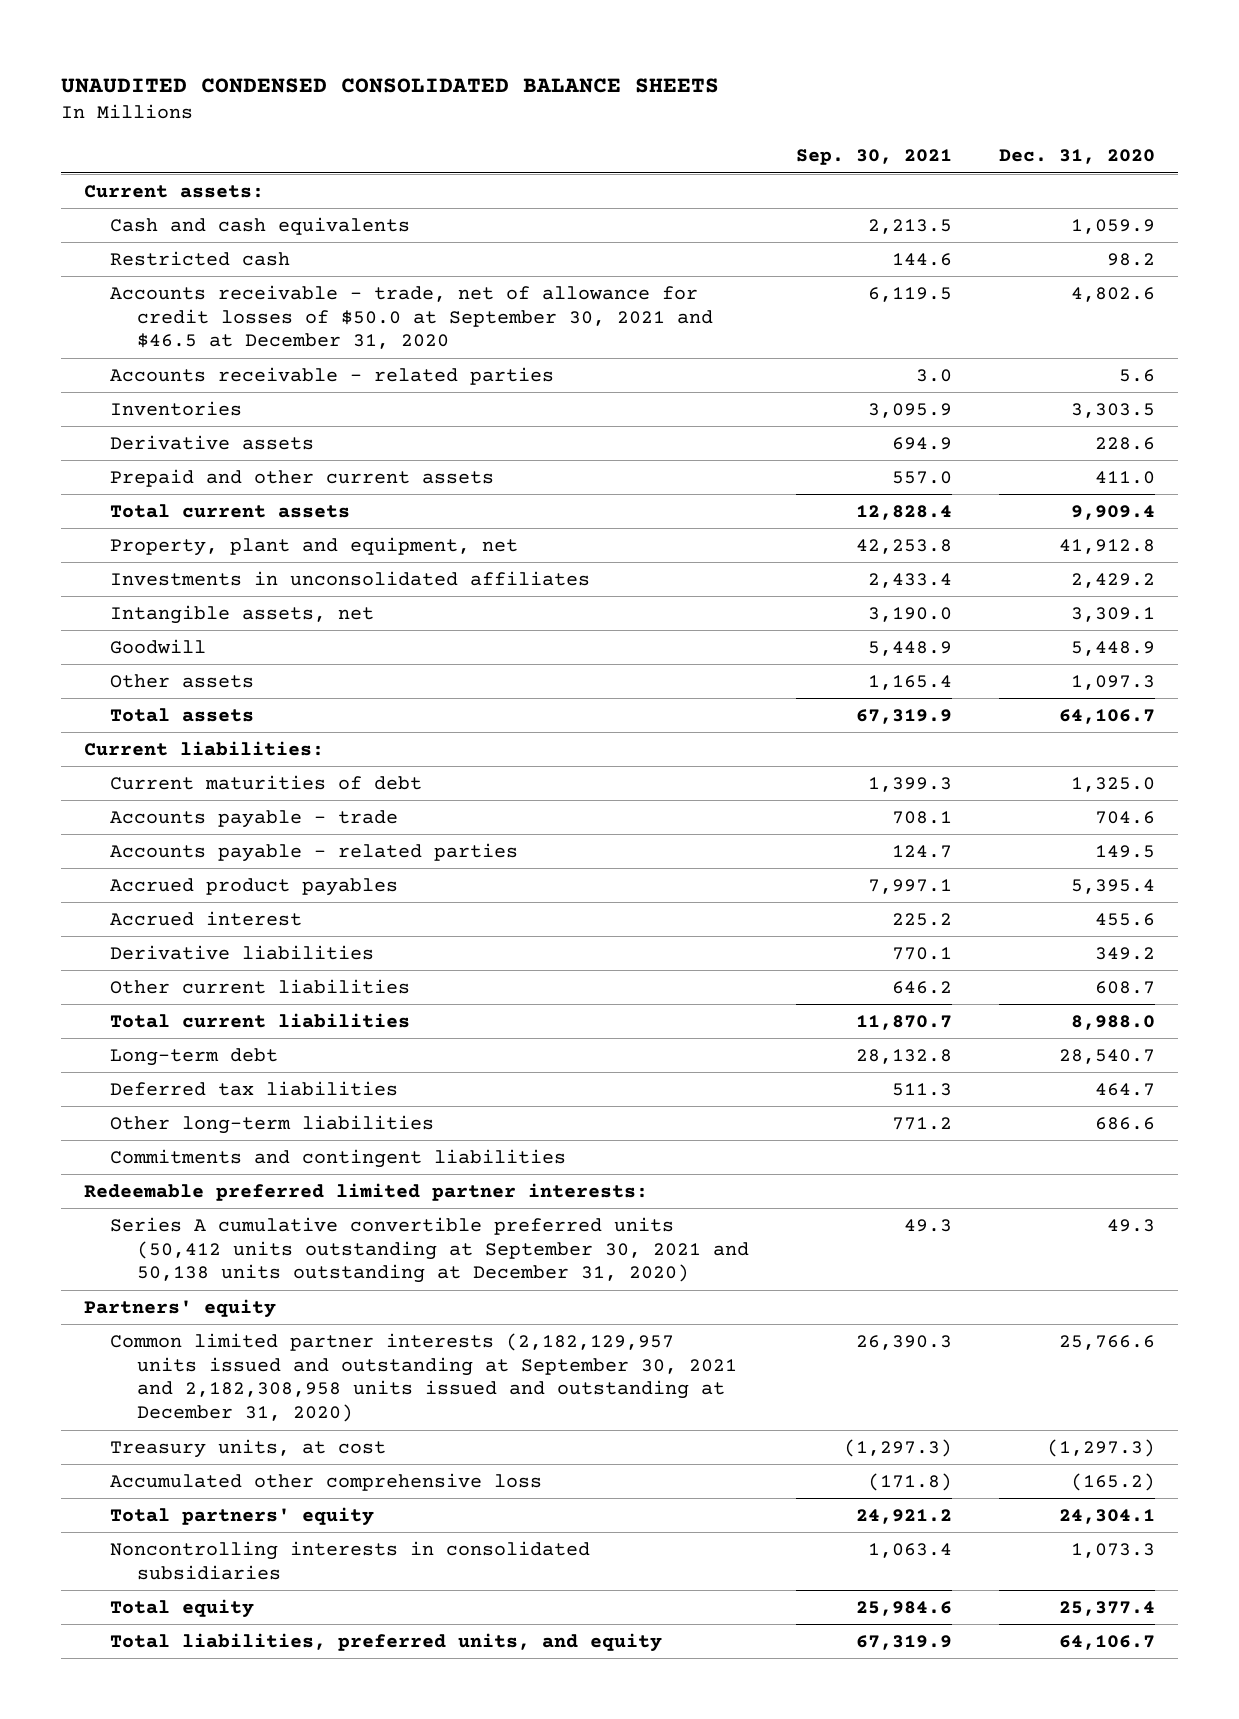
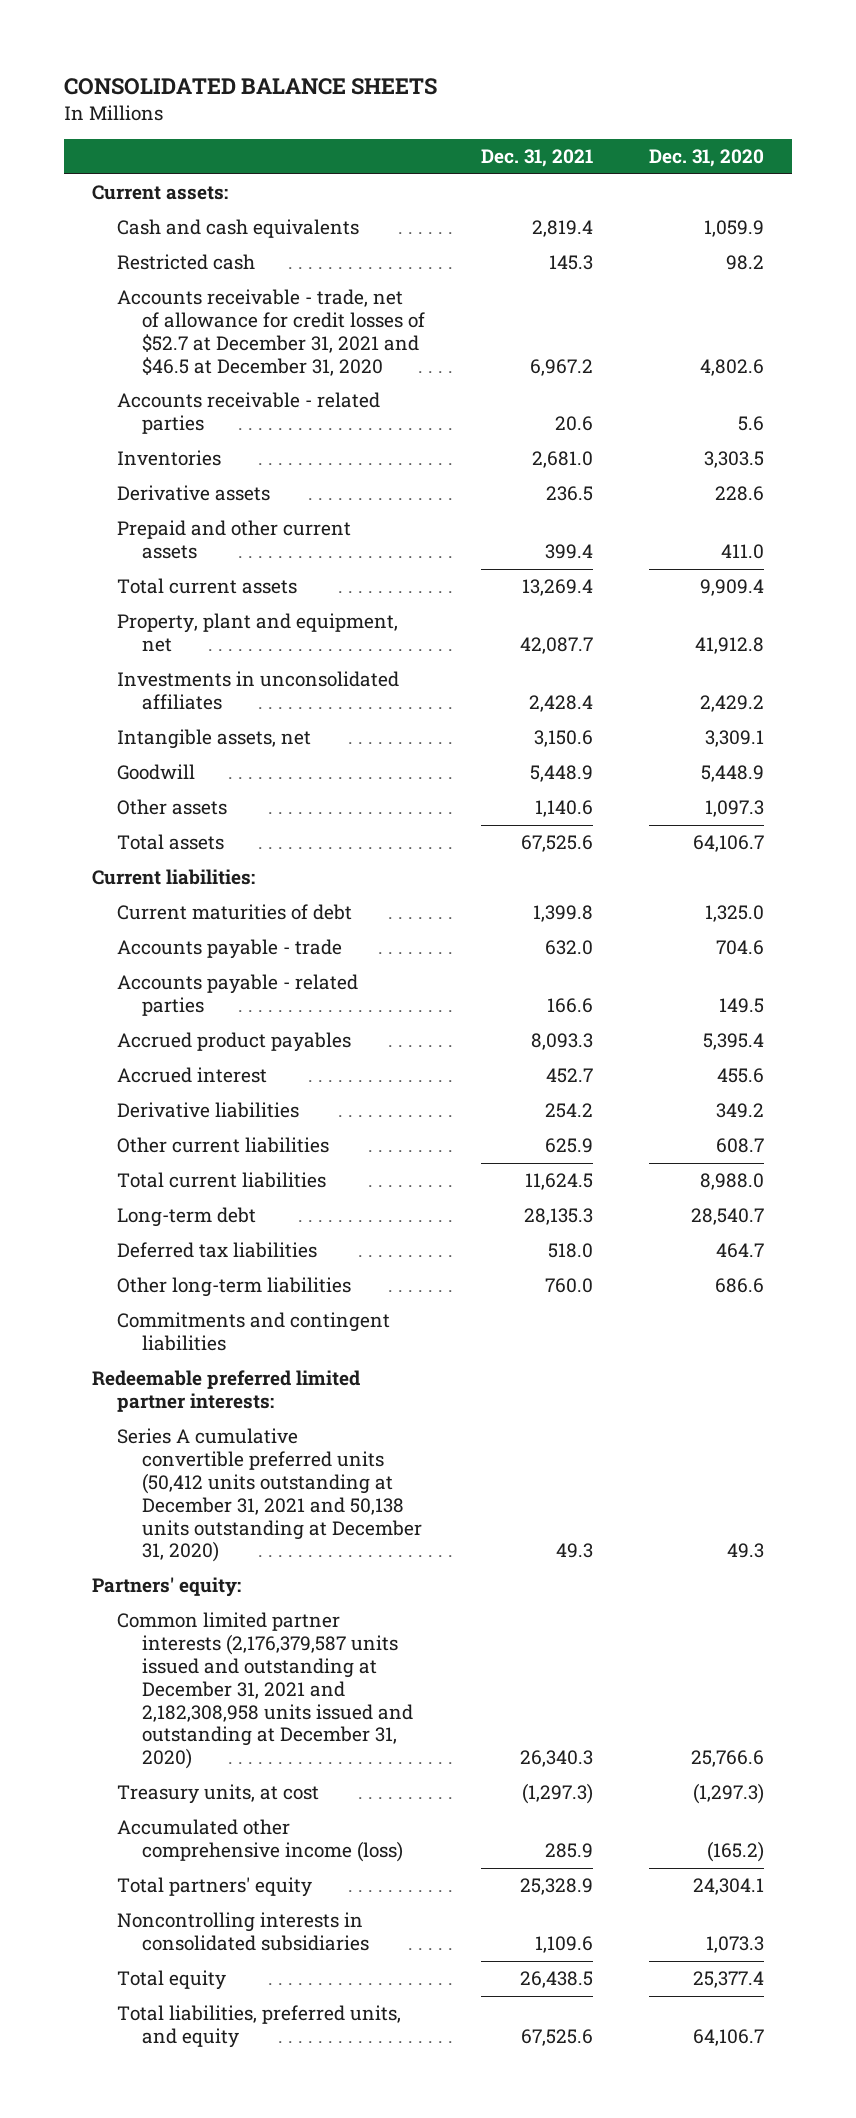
[60,77,719,93] UNAUDITED CONDENSED CONSOLIDATED BALANCE SHEETS -> [63,77,437,95] CONSOLIDATED BALANCE SHEETS
[795,149,952,166] Sep. 30, 2021 -> none
none -> [481,149,594,168] Dec. 31, 2021
[110,284,713,350] Accounts receivable - trade, net of allowance for credit losses of $50.0 at September 30, 2021 and $46.5 at December 31, 2020 -> [117,289,426,376] Accounts receivable - trade, net of allowance for credit losses of $52.7 at December 31, 2021 and $46.5 at December 31, 2020
[110,1216,749,1284] Series A cumulative convertible preferred units (50,412 units outstanding at September 30, 2021 and 50,138 units outstanding at December 31, 2020) -> [117,1428,423,1563] Series A cumulative convertible preferred units (50,412 units outstanding at December 31, 2021 and 50,138 units outstanding at December 31, 2020)
[84,1298,277,1318] Partners' equity -> [91,1577,241,1598] Partners' equity:
[110,1332,737,1423] Common limited partner interests (2,182,129,957 units issued and outstanding at September 30, 2021 and 2,182,308,958 units issued and outstanding at December 31, 2020) -> [117,1612,414,1770] Common limited partner interests (2,176,379,587 units issued and outstanding at December 31, 2021 and 2,182,308,958 units issued and outstanding at December 31, 2020)
[110,1472,543,1491] Accumulated other comprehensive loss -> [117,1819,404,1863] Accumulated other comprehensive income (loss)

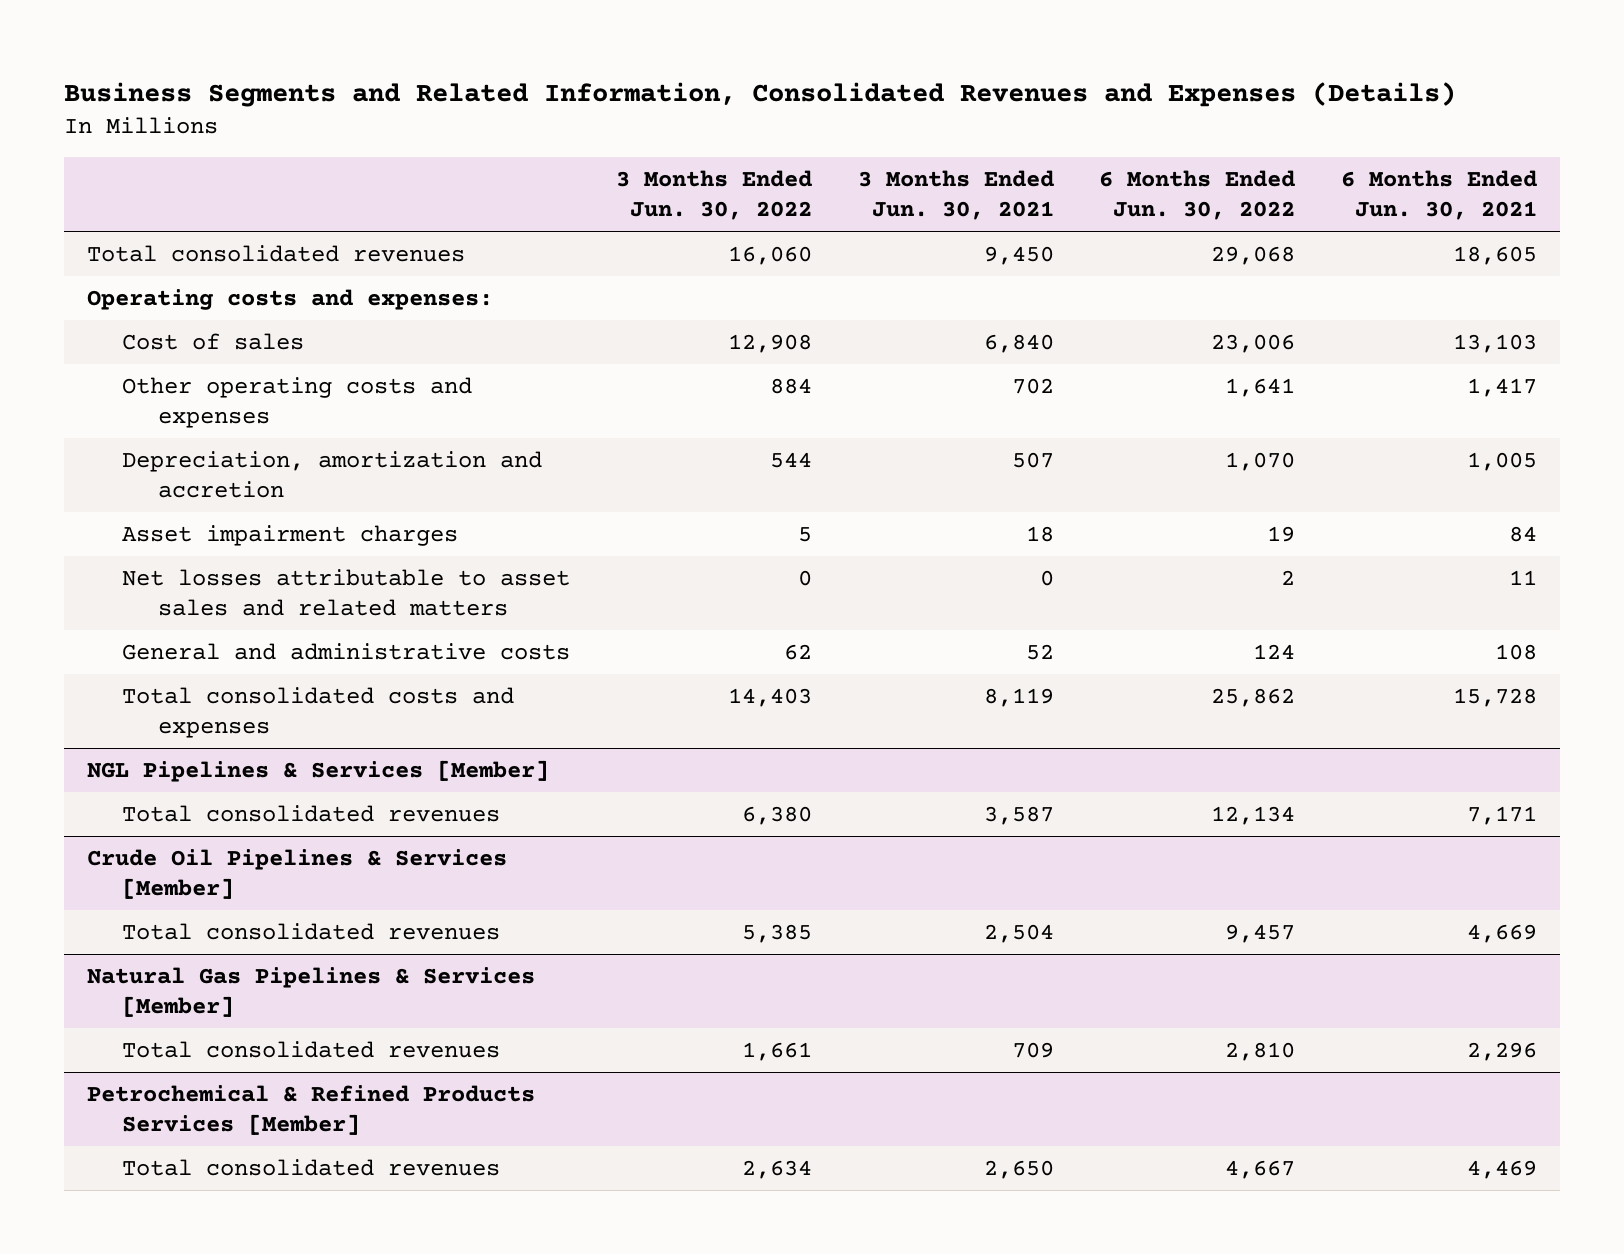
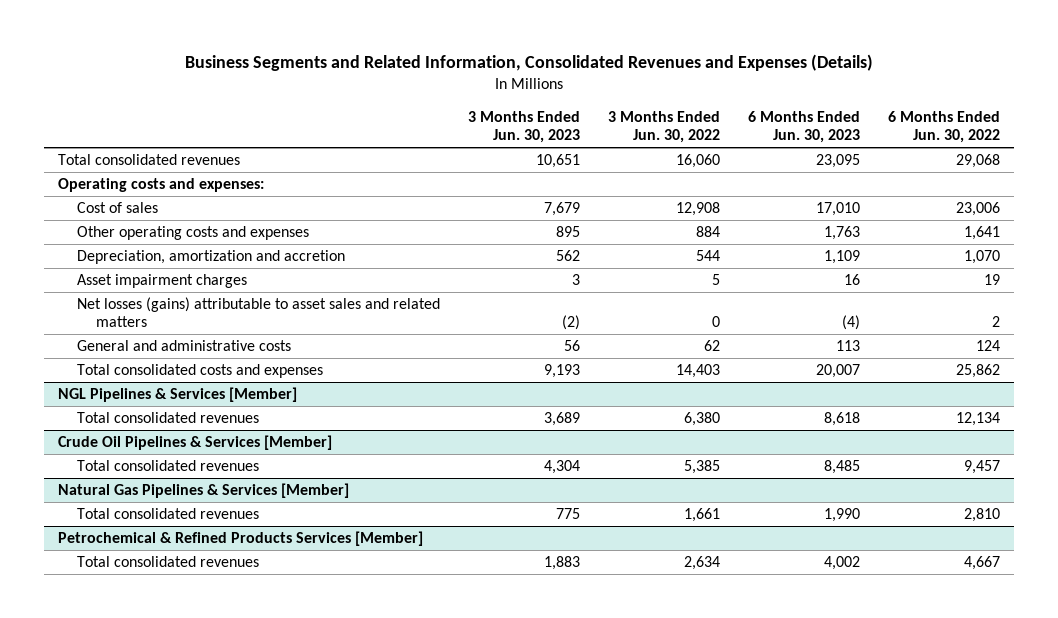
[857,169,1054,221] 3 Months Ended Jun. 30, 2021 -> none
[1340,169,1537,221] 6 Months Ended Jun. 30, 2021 -> none
none -> [467,111,580,144] 3 Months Ended Jun. 30, 2023
none -> [747,111,860,144] 6 Months Ended Jun. 30, 2023
[122,568,571,617] Net losses attributable to asset sales and related matters -> [76,297,440,328] Net losses (gains) attributable to asset sales and related matters

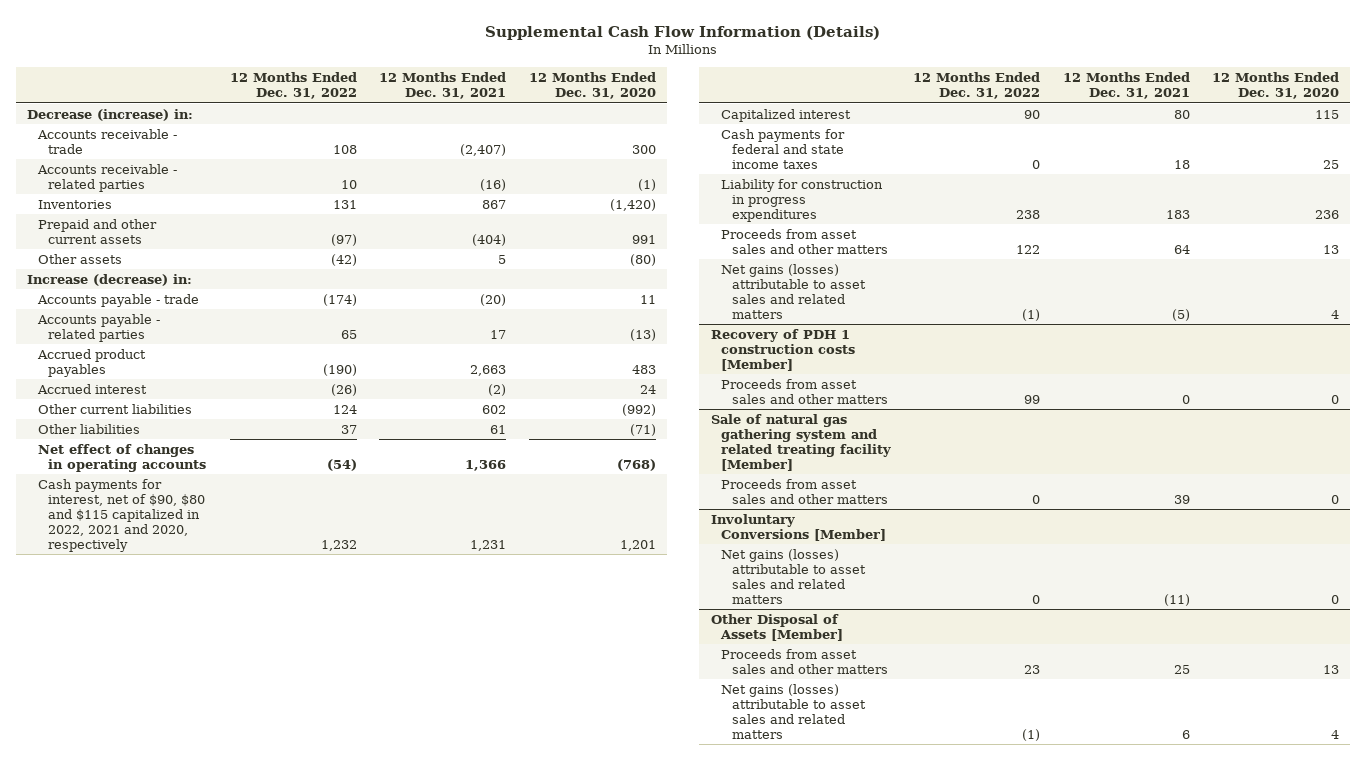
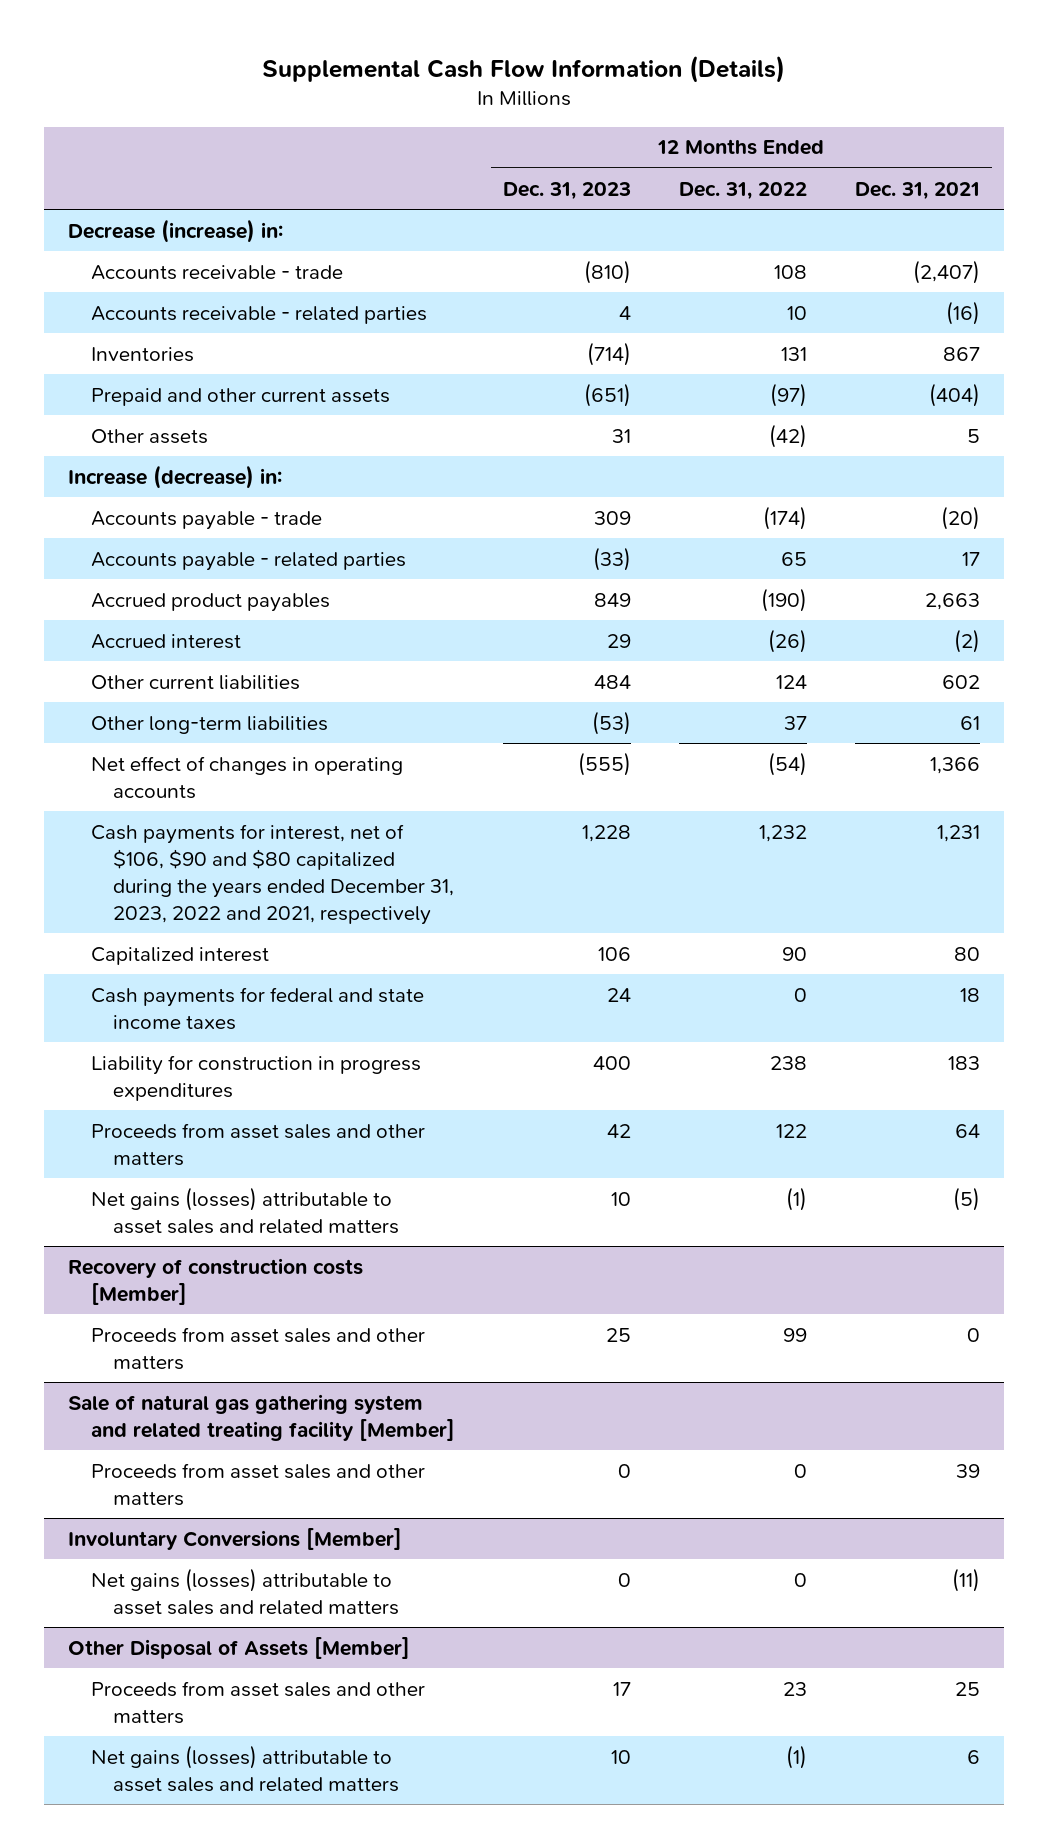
[528,72,656,100] 12 Months Ended Dec. 31, 2020 -> none
none -> [502,181,631,200] Dec. 31, 2023
[37,423,140,434] Other liabilities -> [90,715,328,734] Other long-term liabilities
[37,478,206,553] Cash payments for interest, net of $90, $80 and $115 capitalized in 2022, 2021 and 2020, respectively -> [90,823,455,925] Cash payments for interest, net of $106, $90 and $80 capitalized during the years ended December 31, 2023, 2022 and 2021, respectively
[710,328,856,371] Recovery of PDH 1 construction costs [Member] -> [68,1257,364,1305] Recovery of construction costs [Member]

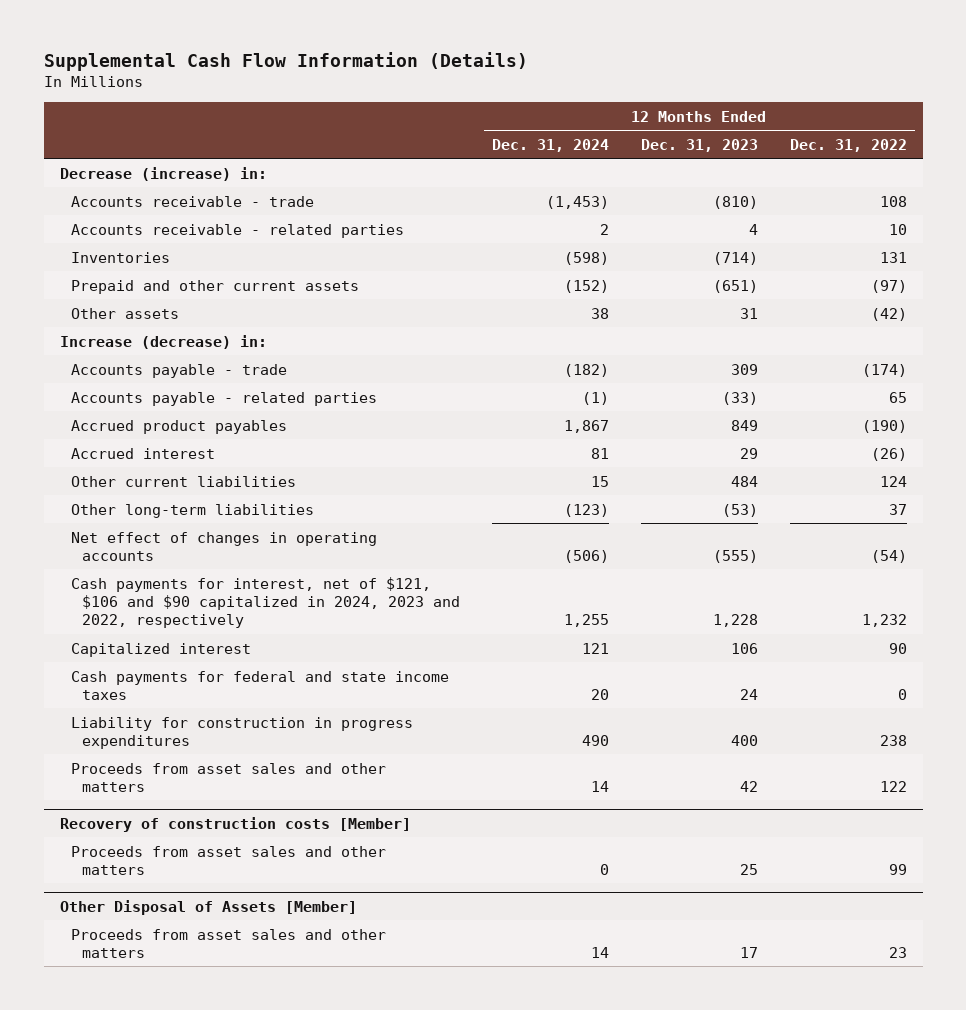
[854,181,980,200] Dec. 31, 2021 -> none
none -> [492,138,610,152] Dec. 31, 2024
[90,823,455,925] Cash payments for interest, net of $106, $90 and $80 capitalized during the years ended December 31, 2023, 2022 and 2021, respectively -> [70,576,461,629] Cash payments for interest, net of $121, $106 and $90 capitalized in 2024, 2023 and 2022, respectively
[90,1186,400,1234] Net gains (losses) attributable to asset sales and related matters -> none
[68,1393,455,1441] Sale of natural gas gathering system and related treating facility [Member] -> none
[90,1462,425,1506] Proceeds from asset sales and other matters -> none
[68,1527,403,1550] Involuntary Conversions [Member] -> none
[90,1567,400,1615] Net gains (losses) attributable to asset sales and related matters -> none
[90,1744,400,1792] Net gains (losses) attributable to asset sales and related matters -> none

